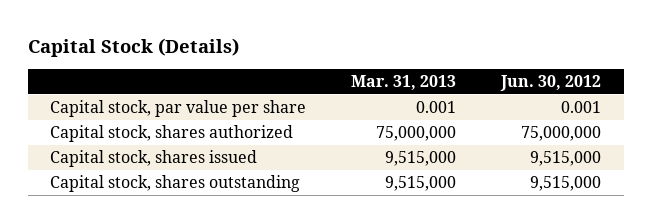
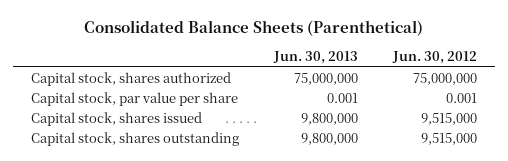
[27,38,239,58] Capital Stock (Details) -> [84,20,424,37] Consolidated Balance Sheets (Parenthetical)
[351,75,457,91] Mar. 31, 2013 -> none
none -> [273,51,359,65] Jun. 30, 2013
[50,100,307,118] Capital stock, par value per share -> [30,91,238,106] Capital stock, par value per share

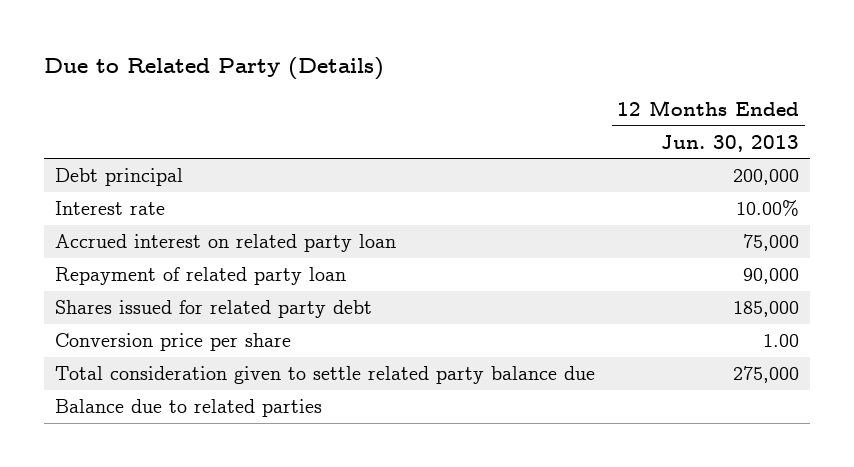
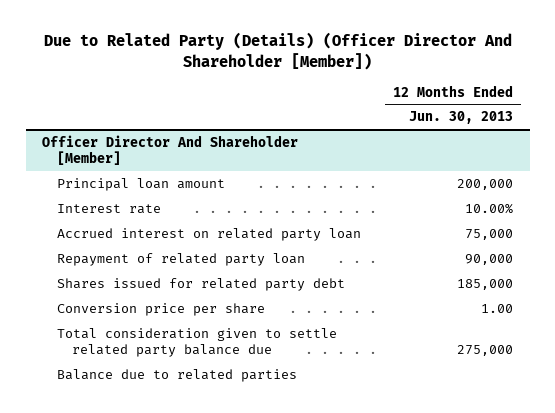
[43,57,384,81] Due to Related Party (Details) -> [43,32,512,70] Due to Related Party (Details) (Officer Director And Shareholder [Member])
none -> [41,134,298,165] Officer Director And Shareholder [Member]
[54,168,183,187] Debt principal -> [57,177,226,191] Principal loan amount

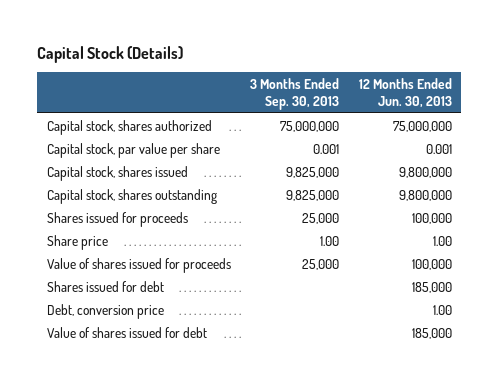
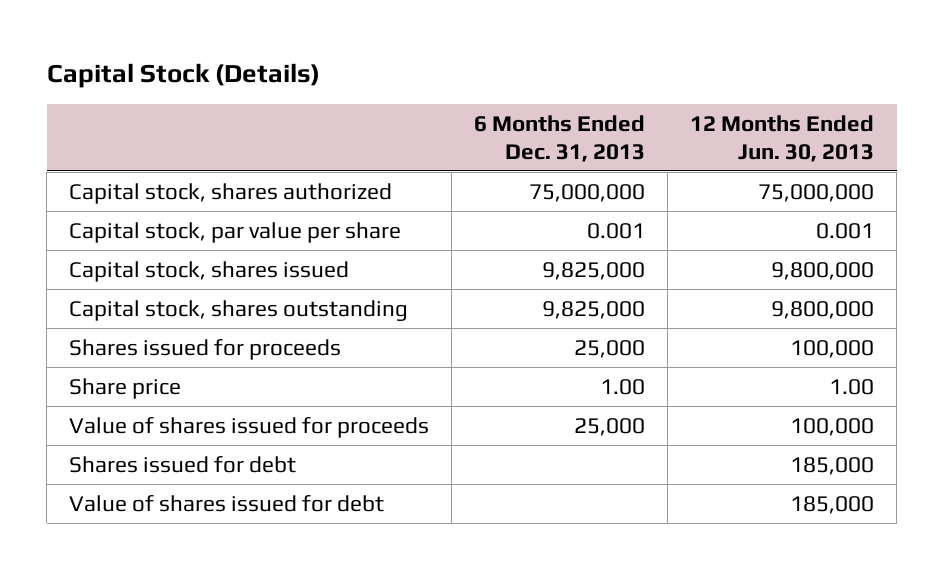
[250,77,340,111] 3 Months Ended Sep. 30, 2013 -> none
none -> [474,114,646,162] 6 Months Ended Dec. 31, 2013
[46,303,164,319] Debt, conversion price -> none

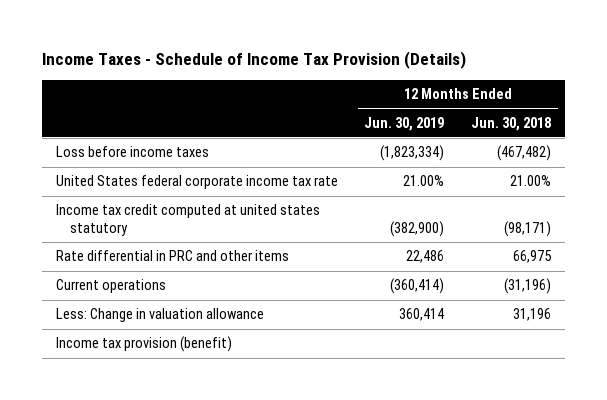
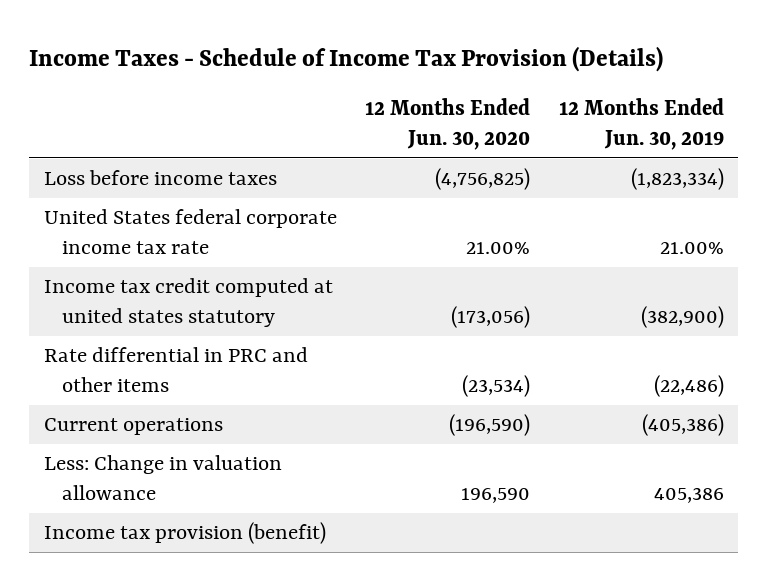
[471,116,552,131] Jun. 30, 2018 -> none
none -> [365,98,531,150] 12 Months Ended Jun. 30, 2020
[406,250,445,264] 22,486 -> [653,374,724,397] (22,486)
[390,278,445,295] (360,414) -> [641,414,724,437] (405,386)
[399,308,445,322] 360,414 -> [653,486,724,503] 405,386

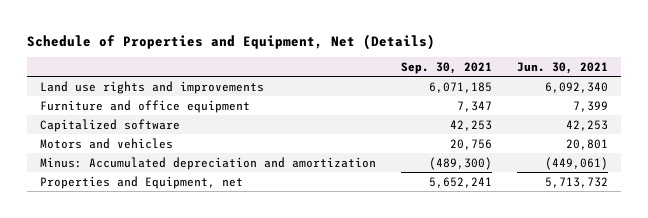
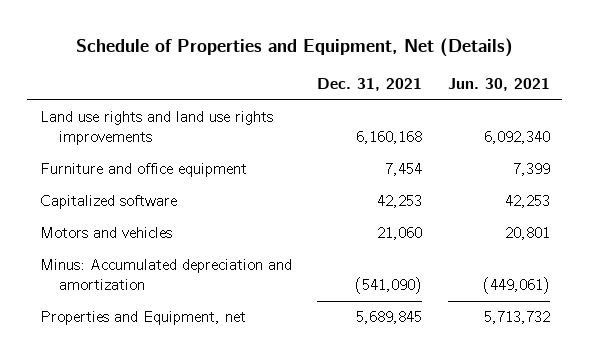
[401,61,493,74] Sep. 30, 2021 -> none
none -> [317,78,423,92] Dec. 31, 2021
[39,80,264,94] Land use rights and improvements -> [39,111,273,146] Land use rights and land use rights improvements

